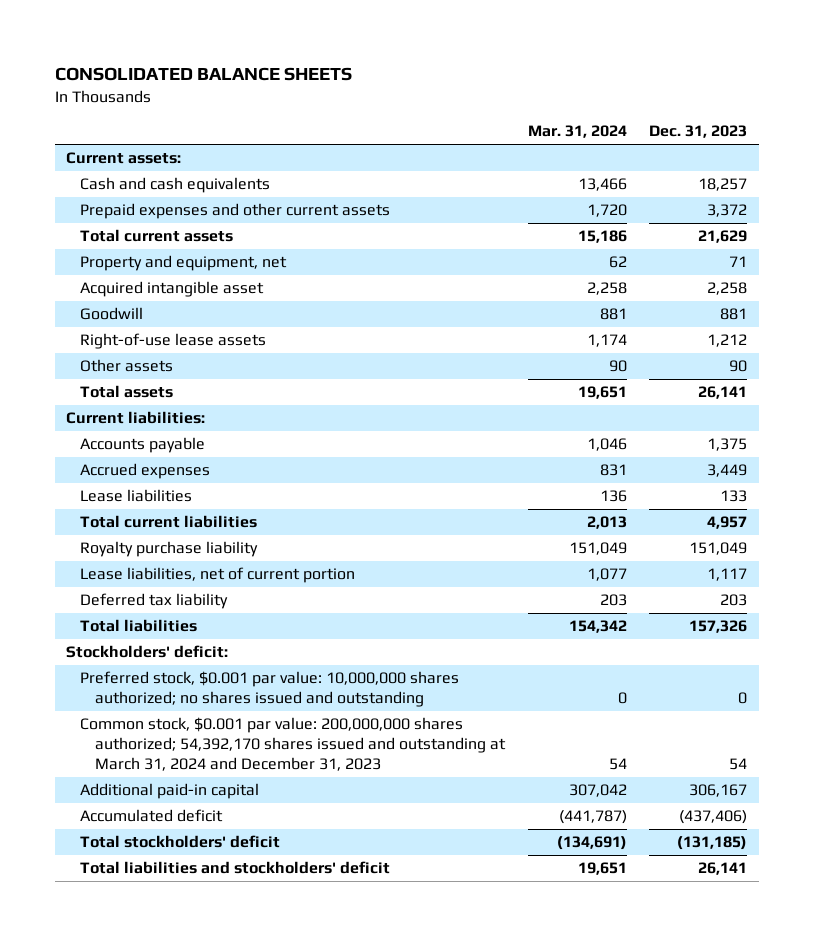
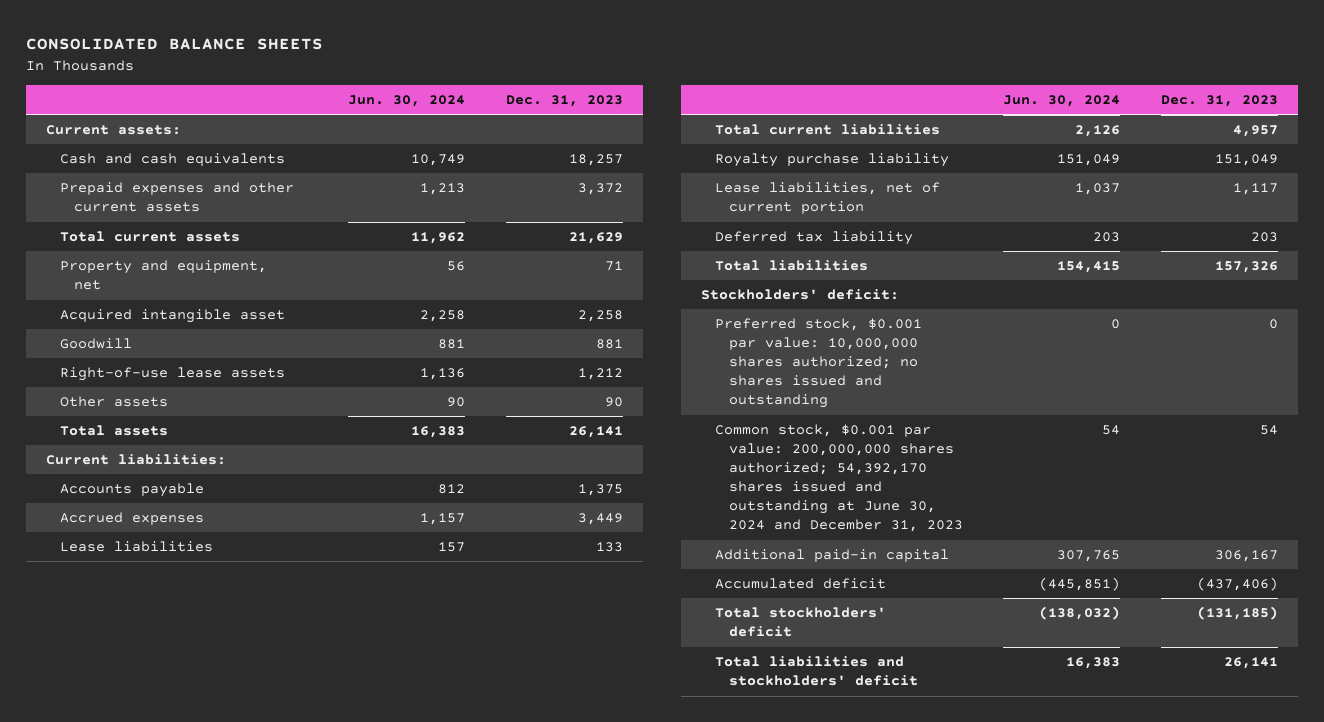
[527,125,627,139] Mar. 31, 2024 -> none
none -> [348,95,466,108] Jun. 30, 2024
[80,717,506,772] Common stock, $0.001 par value: 200,000,000 shares authorized; 54,392,170 shares issued and outstanding at March 31, 2024 and December 31, 2023 -> [715,424,963,533] Common stock, $0.001 par value: 200,000,000 shares authorized; 54,392,170 shares issued and outstanding at June 30, 2024 and December 31, 2023

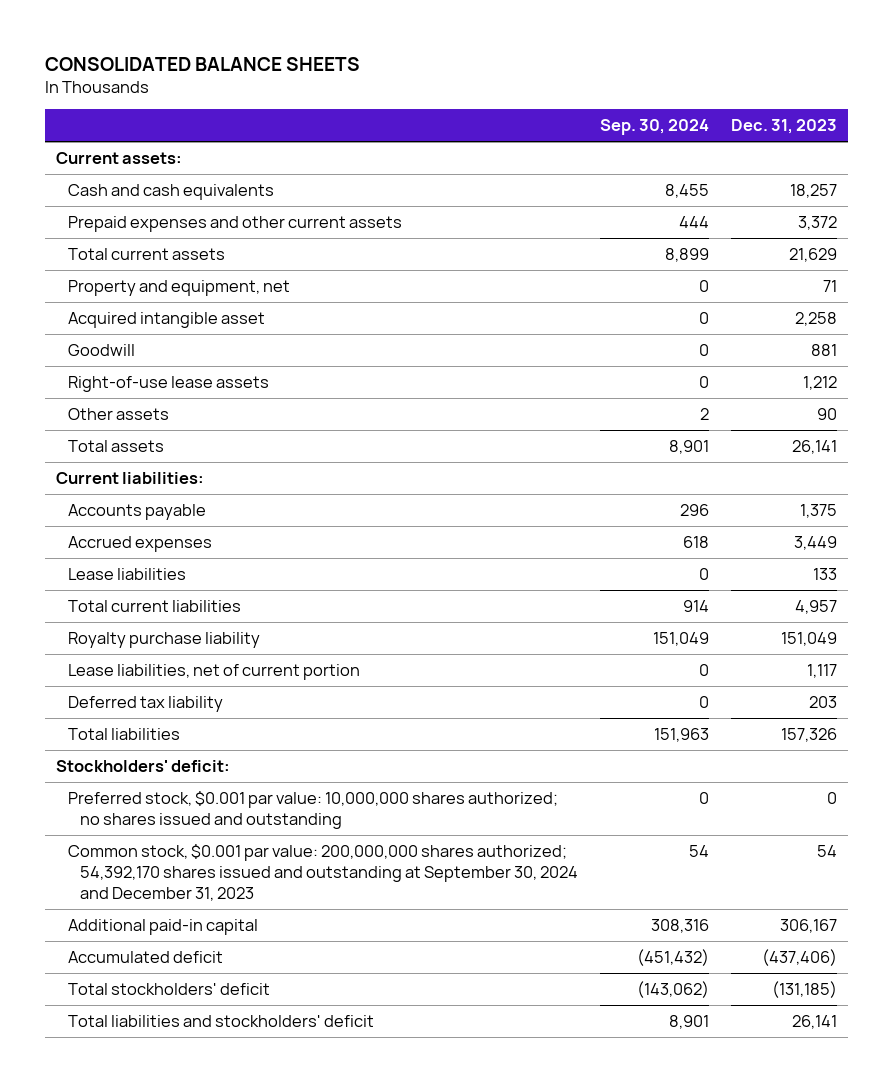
[348,95,466,108] Jun. 30, 2024 -> none
none -> [600,118,710,135] Sep. 30, 2024
[715,424,963,533] Common stock, $0.001 par value: 200,000,000 shares authorized; 54,392,170 shares issued and outstanding at June 30, 2024 and December 31, 2023 -> [68,844,579,901] Common stock, $0.001 par value: 200,000,000 shares authorized; 54,392,170 shares issued and outstanding at September 30, 2024 and December 31, 2023

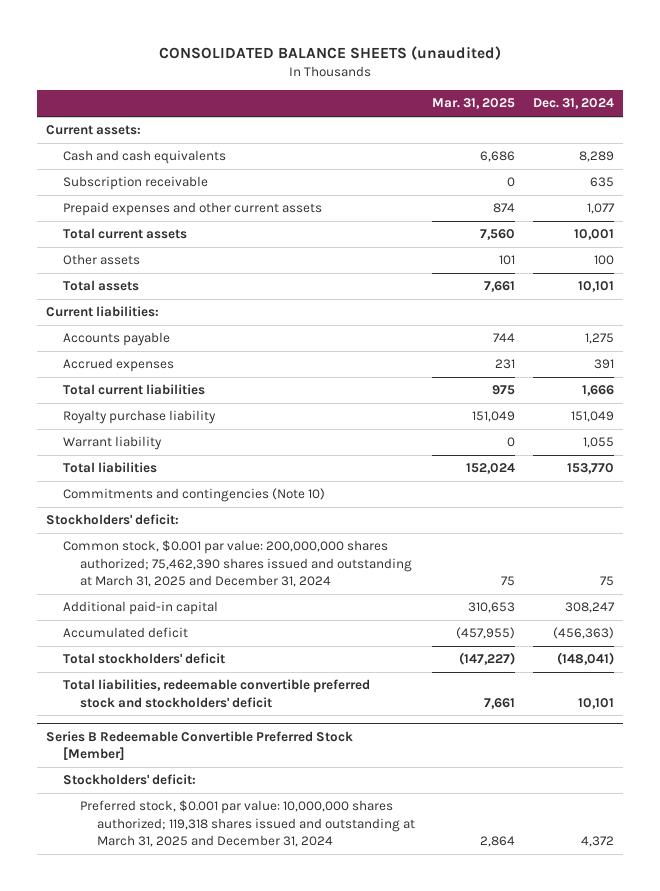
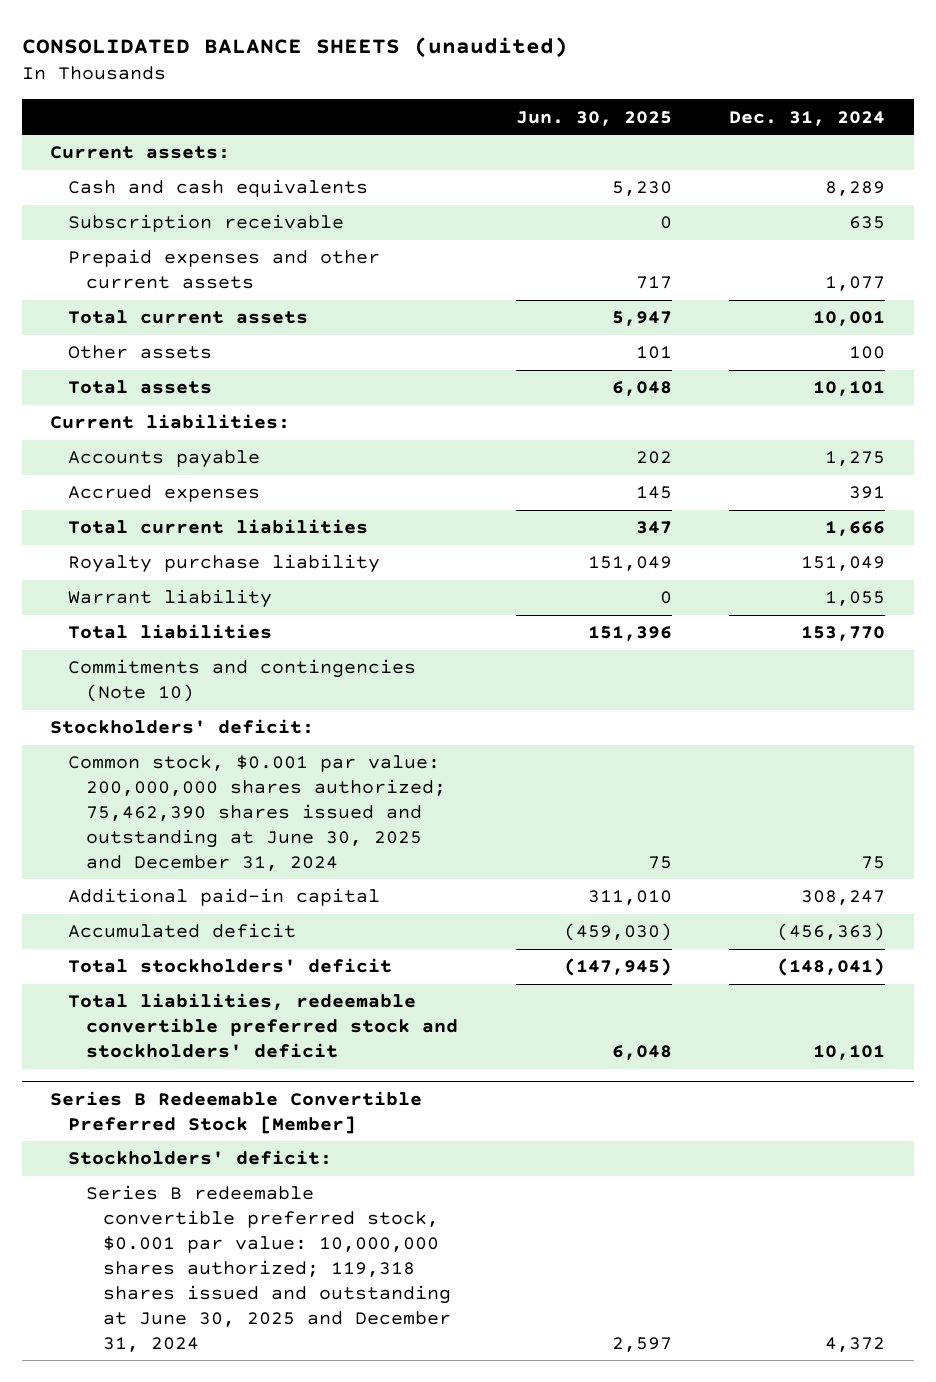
[432,98,516,110] Mar. 31, 2025 -> none
none -> [515,110,672,126] Jun. 30, 2025
[62,540,412,587] Common stock, $0.001 par value: 200,000,000 shares authorized; 75,462,390 shares issued and outstanding at March 31, 2025 and December 31, 2024 -> [68,755,446,871] Common stock, $0.001 par value: 200,000,000 shares authorized; 75,462,390 shares issued and outstanding at June 30, 2025 and December 31, 2024
[79,800,415,847] Preferred stock, $0.001 par value: 10,000,000 shares authorized; 119,318 shares issued and outstanding at March 31, 2025 and December 31, 2024 -> [85,1185,452,1352] Series B redeemable convertible preferred stock, $0.001 par value: 10,000,000 shares authorized; 119,318 shares issued and outstanding at June 30, 2025 and December 31, 2024

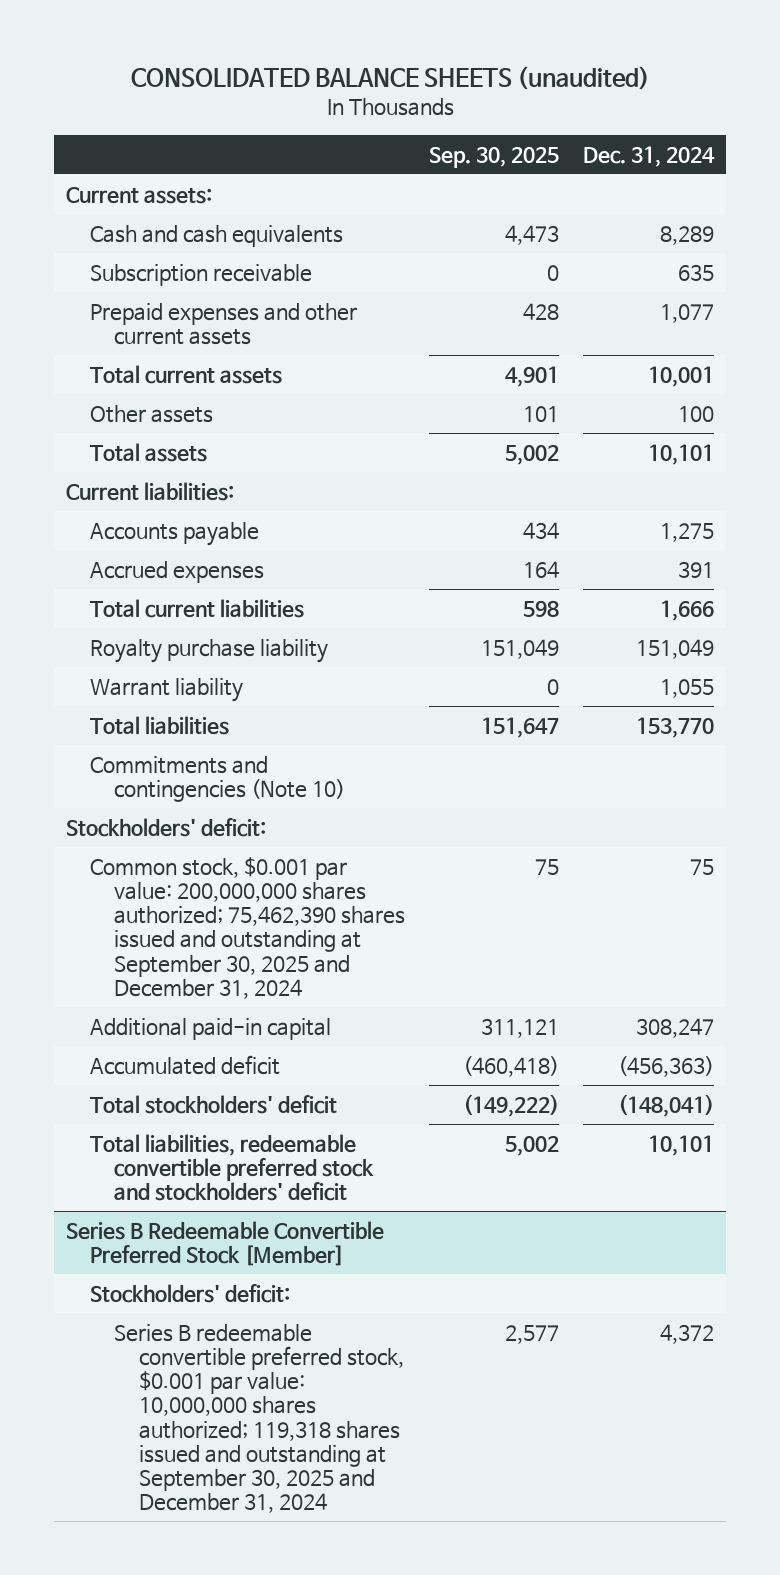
[515,110,672,126] Jun. 30, 2025 -> none
none -> [429,146,560,168] Sep. 30, 2025
[68,755,446,871] Common stock, $0.001 par value: 200,000,000 shares authorized; 75,462,390 shares issued and outstanding at June 30, 2025 and December 31, 2024 -> [90,856,406,999] Common stock, $0.001 par value: 200,000,000 shares authorized; 75,462,390 shares issued and outstanding at September 30, 2025 and December 31, 2024
[85,1185,452,1352] Series B redeemable convertible preferred stock, $0.001 par value: 10,000,000 shares authorized; 119,318 shares issued and outstanding at June 30, 2025 and December 31, 2024 -> [114,1323,404,1514] Series B redeemable convertible preferred stock, $0.001 par value: 10,000,000 shares authorized; 119,318 shares issued and outstanding at September 30, 2025 and December 31, 2024

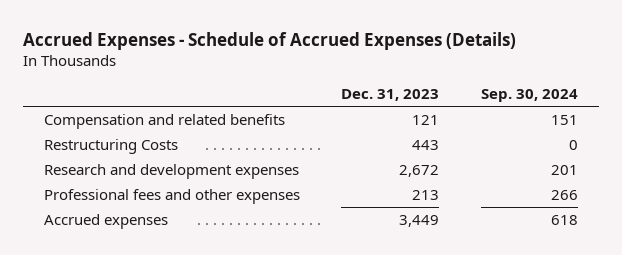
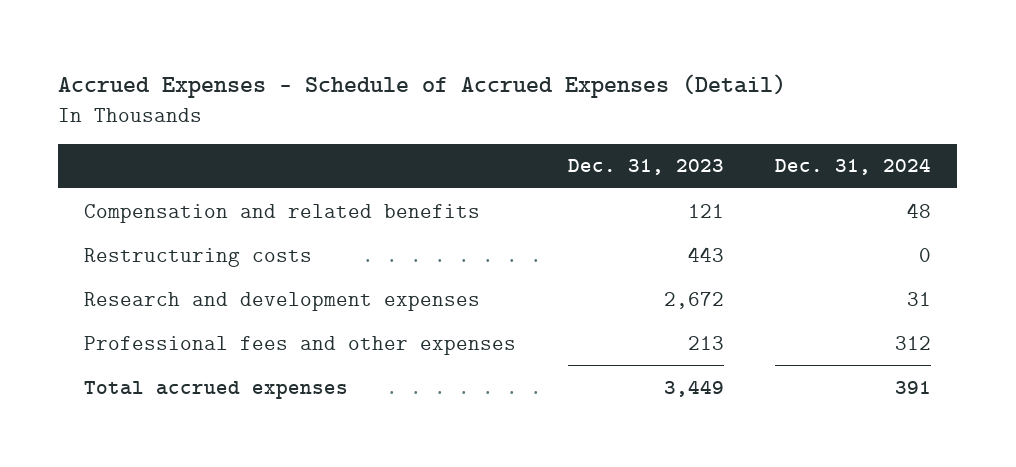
[22,32,516,51] Accrued Expenses - Schedule of Accrued Expenses (Details) -> [58,74,787,99] Accrued Expenses - Schedule of Accrued Expenses (Detail)
[480,88,578,102] Sep. 30, 2024 -> none
none -> [775,158,932,176] Dec. 31, 2024
[43,138,178,154] Restructuring Costs -> [84,247,313,267] Restructuring costs
[43,213,168,229] Accrued expenses -> [84,380,349,399] Total accrued expenses

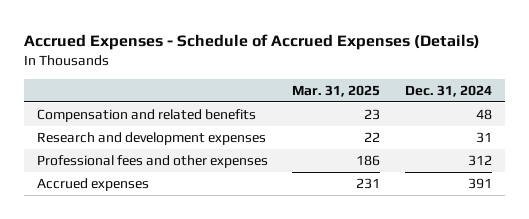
[58,74,787,99] Accrued Expenses - Schedule of Accrued Expenses (Detail) -> [24,34,481,51] Accrued Expenses - Schedule of Accrued Expenses (Details)
[567,159,724,176] Dec. 31, 2023 -> none
none -> [292,85,381,98] Mar. 31, 2025
[84,247,313,267] Restructuring costs -> none
[84,380,349,399] Total accrued expenses -> [36,178,149,192] Accrued expenses

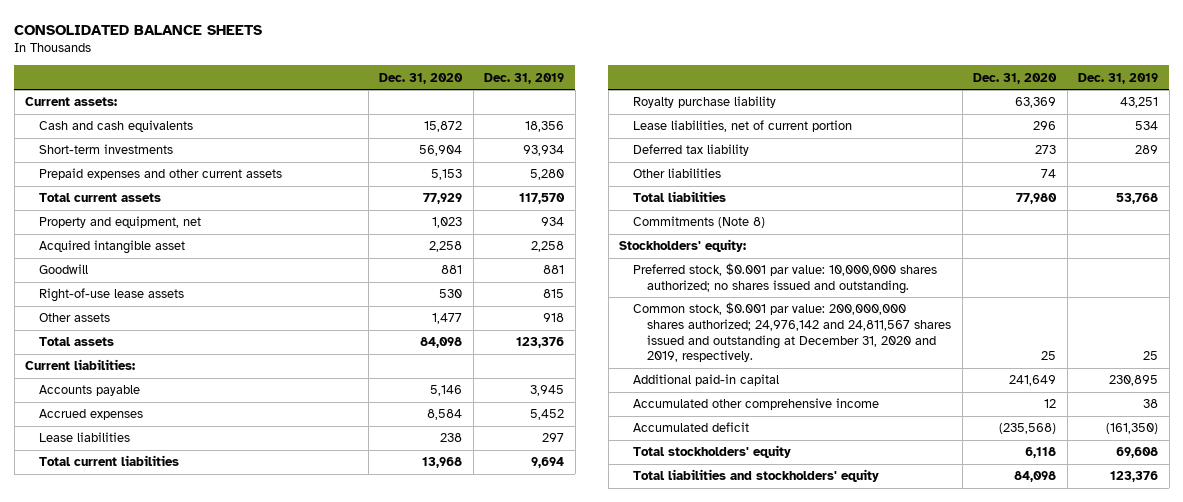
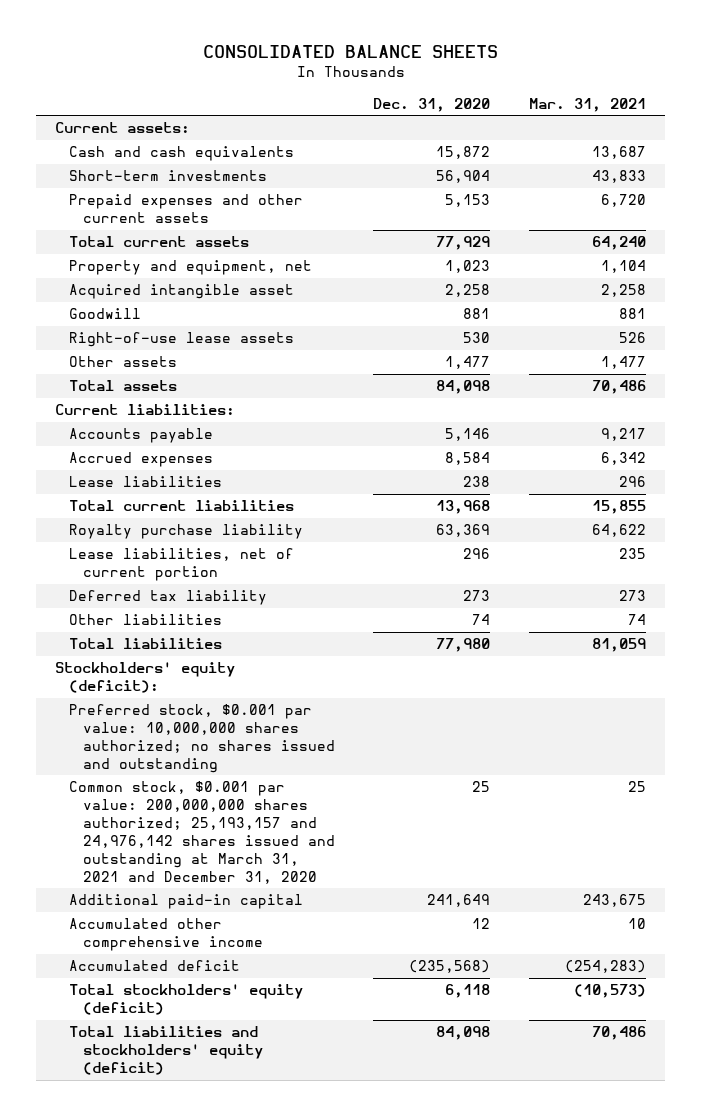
[484,72,565,84] Dec. 31, 2019 -> none
none -> [528,97,646,112] Mar. 31, 2021
[633,216,766,229] Commitments (Note 8) -> none
[618,239,746,253] Stockholders' equity: -> [55,662,236,694] Stockholders' equity (deficit):
[633,263,938,294] Preferred stock, $0.001 par value: 10,000,000 shares authorized; no shares issued and outstanding. -> [69,704,336,773] Preferred stock, $0.001 par value: 10,000,000 shares authorized; no shares issued and outstanding
[633,302,952,363] Common stock, $0.001 par value: 200,000,000 shares authorized; 24,976,142 and 24,811,567 shares issued and outstanding at December 31, 2020 and 2019, respectively. -> [69,781,336,884] Common stock, $0.001 par value: 200,000,000 shares authorized; 25,193,157 and 24,976,142 shares issued and outstanding at March 31, 2021 and December 31, 2020
[633,445,792,459] Total stockholders' equity -> [69,984,304,1016] Total stockholders' equity (deficit)
[633,469,880,483] Total liabilities and stockholders' equity -> [69,1026,264,1076] Total liabilities and stockholders' equity (deficit)

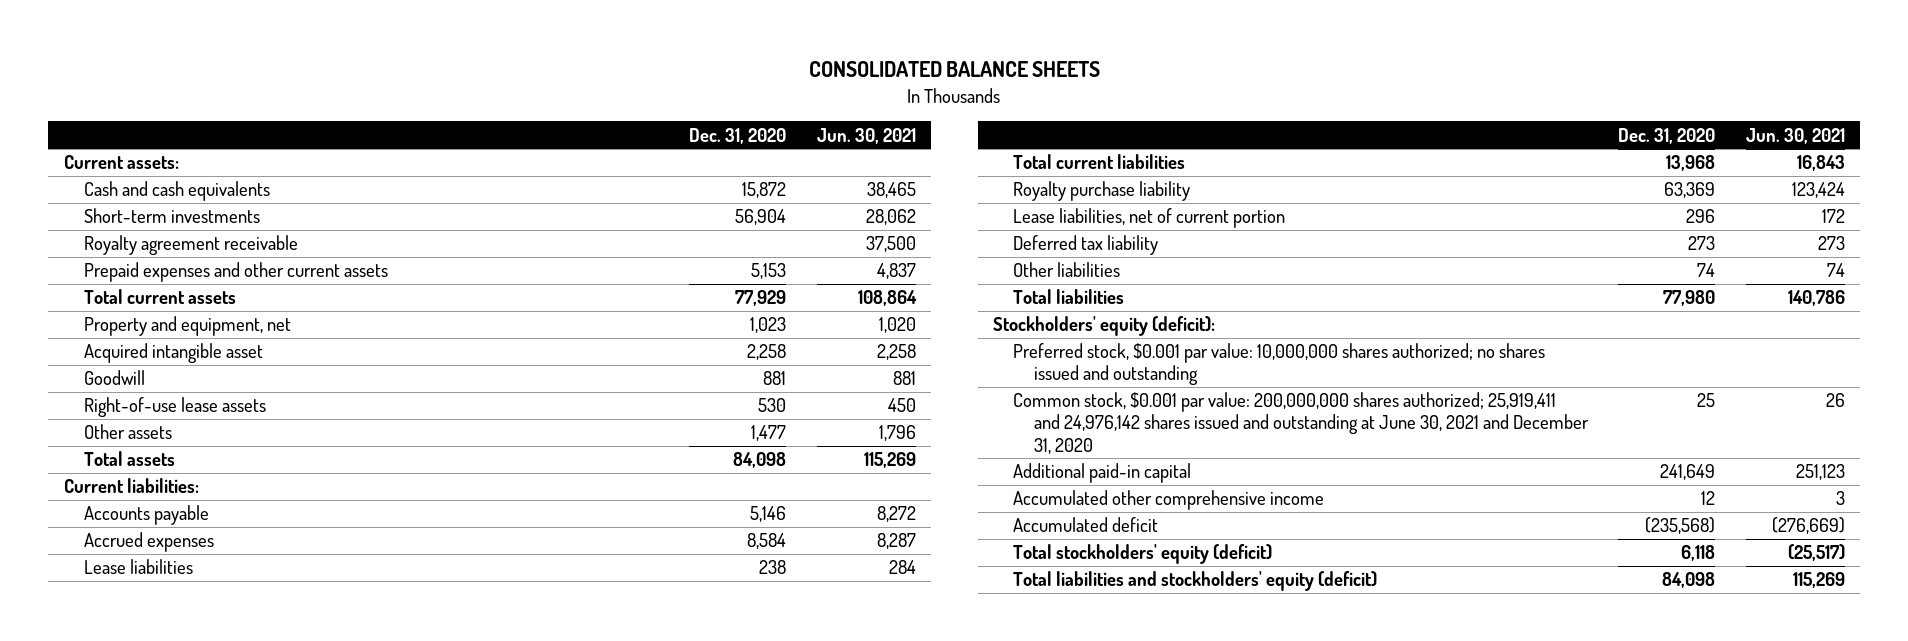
[528,97,646,112] Mar. 31, 2021 -> none
none -> [816,127,916,144] Jun. 30, 2021
none -> [84,235,299,256] Royalty agreement receivable
[69,781,336,884] Common stock, $0.001 par value: 200,000,000 shares authorized; 25,193,157 and 24,976,142 shares issued and outstanding at March 31, 2021 and December 31, 2020 -> [1013,392,1589,454] Common stock, $0.001 par value: 200,000,000 shares authorized; 25,919,411 and 24,976,142 shares issued and outstanding at June 30, 2021 and December 31, 2020

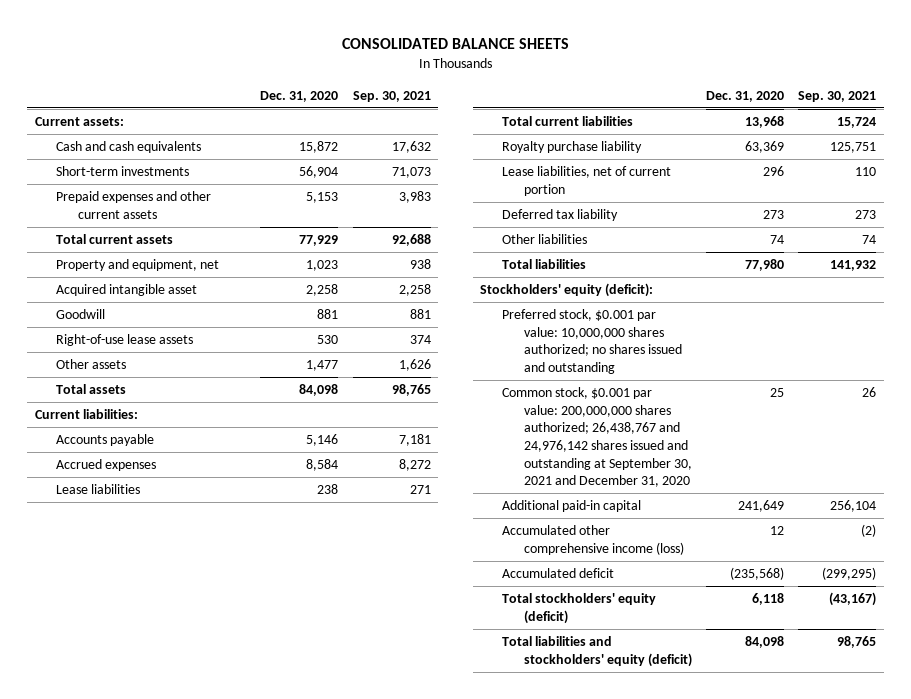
[816,127,916,144] Jun. 30, 2021 -> none
none -> [352,90,431,102] Sep. 30, 2021
[84,235,299,256] Royalty agreement receivable -> none
[1013,392,1589,454] Common stock, $0.001 par value: 200,000,000 shares authorized; 25,919,411 and 24,976,142 shares issued and outstanding at June 30, 2021 and December 31, 2020 -> [501,387,692,488] Common stock, $0.001 par value: 200,000,000 shares authorized; 26,438,767 and 24,976,142 shares issued and outstanding at September 30, 2021 and December 31, 2020
[1013,490,1325,511] Accumulated other comprehensive income -> [501,525,684,555] Accumulated other comprehensive income (loss)

